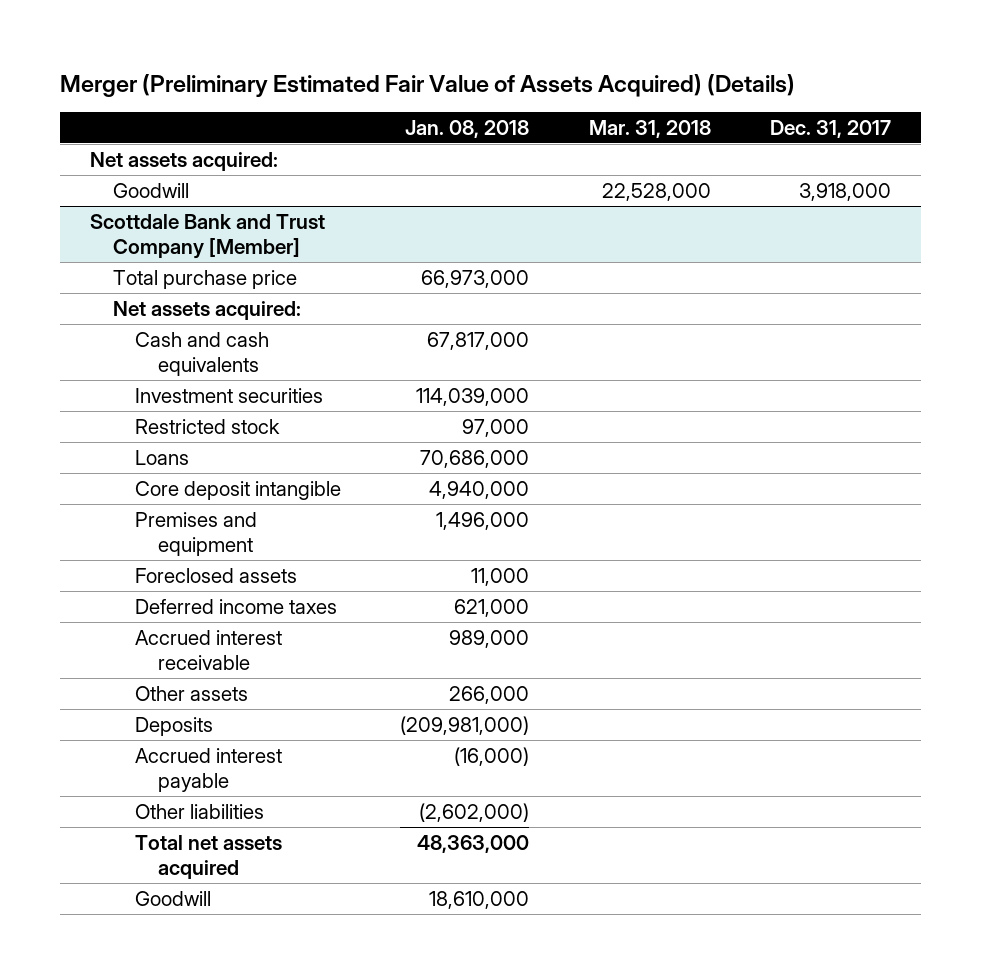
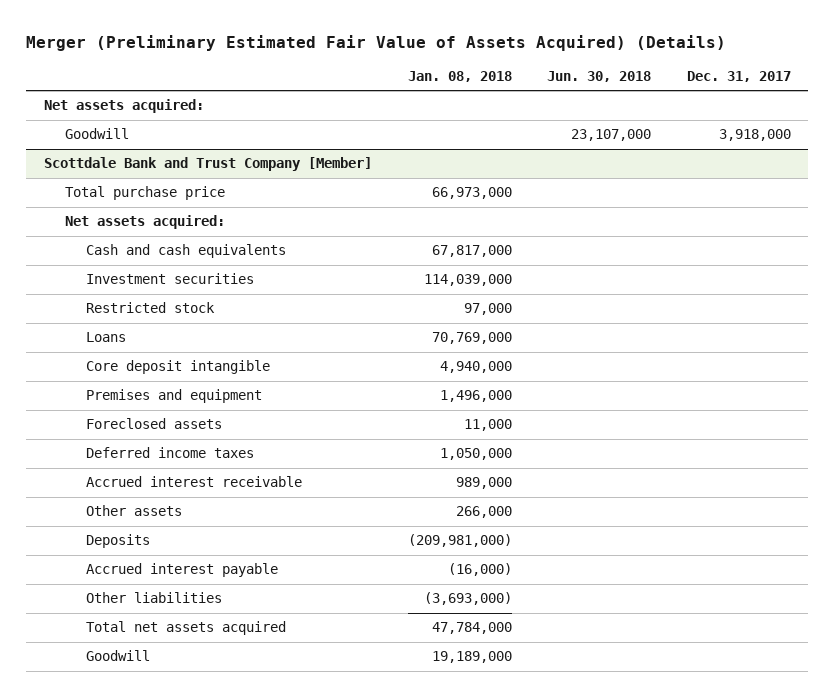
[588,119,711,138] Mar. 31, 2018 -> none
none -> [547,71,652,83] Jun. 30, 2018
[420,449,530,468] 70,686,000 -> [431,332,512,345] 70,769,000
[454,598,530,617] 621,000 -> [439,448,512,461] 1,050,000
[419,802,530,822] (2,602,000) -> [423,592,512,606] (3,693,000)
[417,834,530,853] 48,363,000 -> [431,622,512,635] 47,784,000
[429,890,530,909] 18,610,000 -> [431,651,512,664] 19,189,000

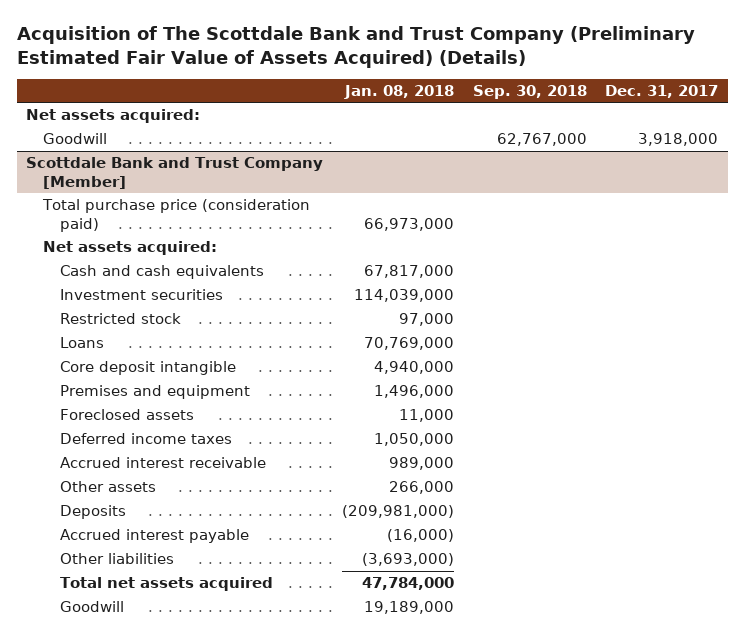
[26,34,727,51] Merger (Preliminary Estimated Fair Value of Assets Acquired) (Details) -> [16,26,695,68] Acquisition of The Scottdale Bank and Trust Company (Preliminary Estimated Fair Value of Assets Acquired) (Details)
[547,71,652,83] Jun. 30, 2018 -> none
none -> [472,85,587,100] Sep. 30, 2018
[65,186,226,201] Total purchase price -> [42,199,311,232] Total purchase price (consideration paid)

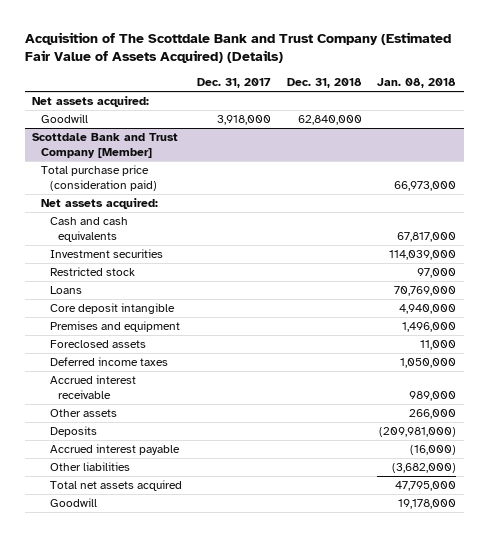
[16,26,695,68] Acquisition of The Scottdale Bank and Trust Company (Preliminary Estimated Fair Value of Assets Acquired) (Details) -> [24,31,451,64] Acquisition of The Scottdale Bank and Trust Company (Estimated Fair Value of Assets Acquired) (Details)
[472,85,587,100] Sep. 30, 2018 -> none
none -> [286,78,362,89] Dec. 31, 2018
[362,553,455,567] (3,693,000) -> [392,462,457,473] (3,682,000)
[362,577,455,591] 47,784,000 -> [395,480,457,491] 47,795,000
[364,601,455,615] 19,189,000 -> [398,498,457,509] 19,178,000

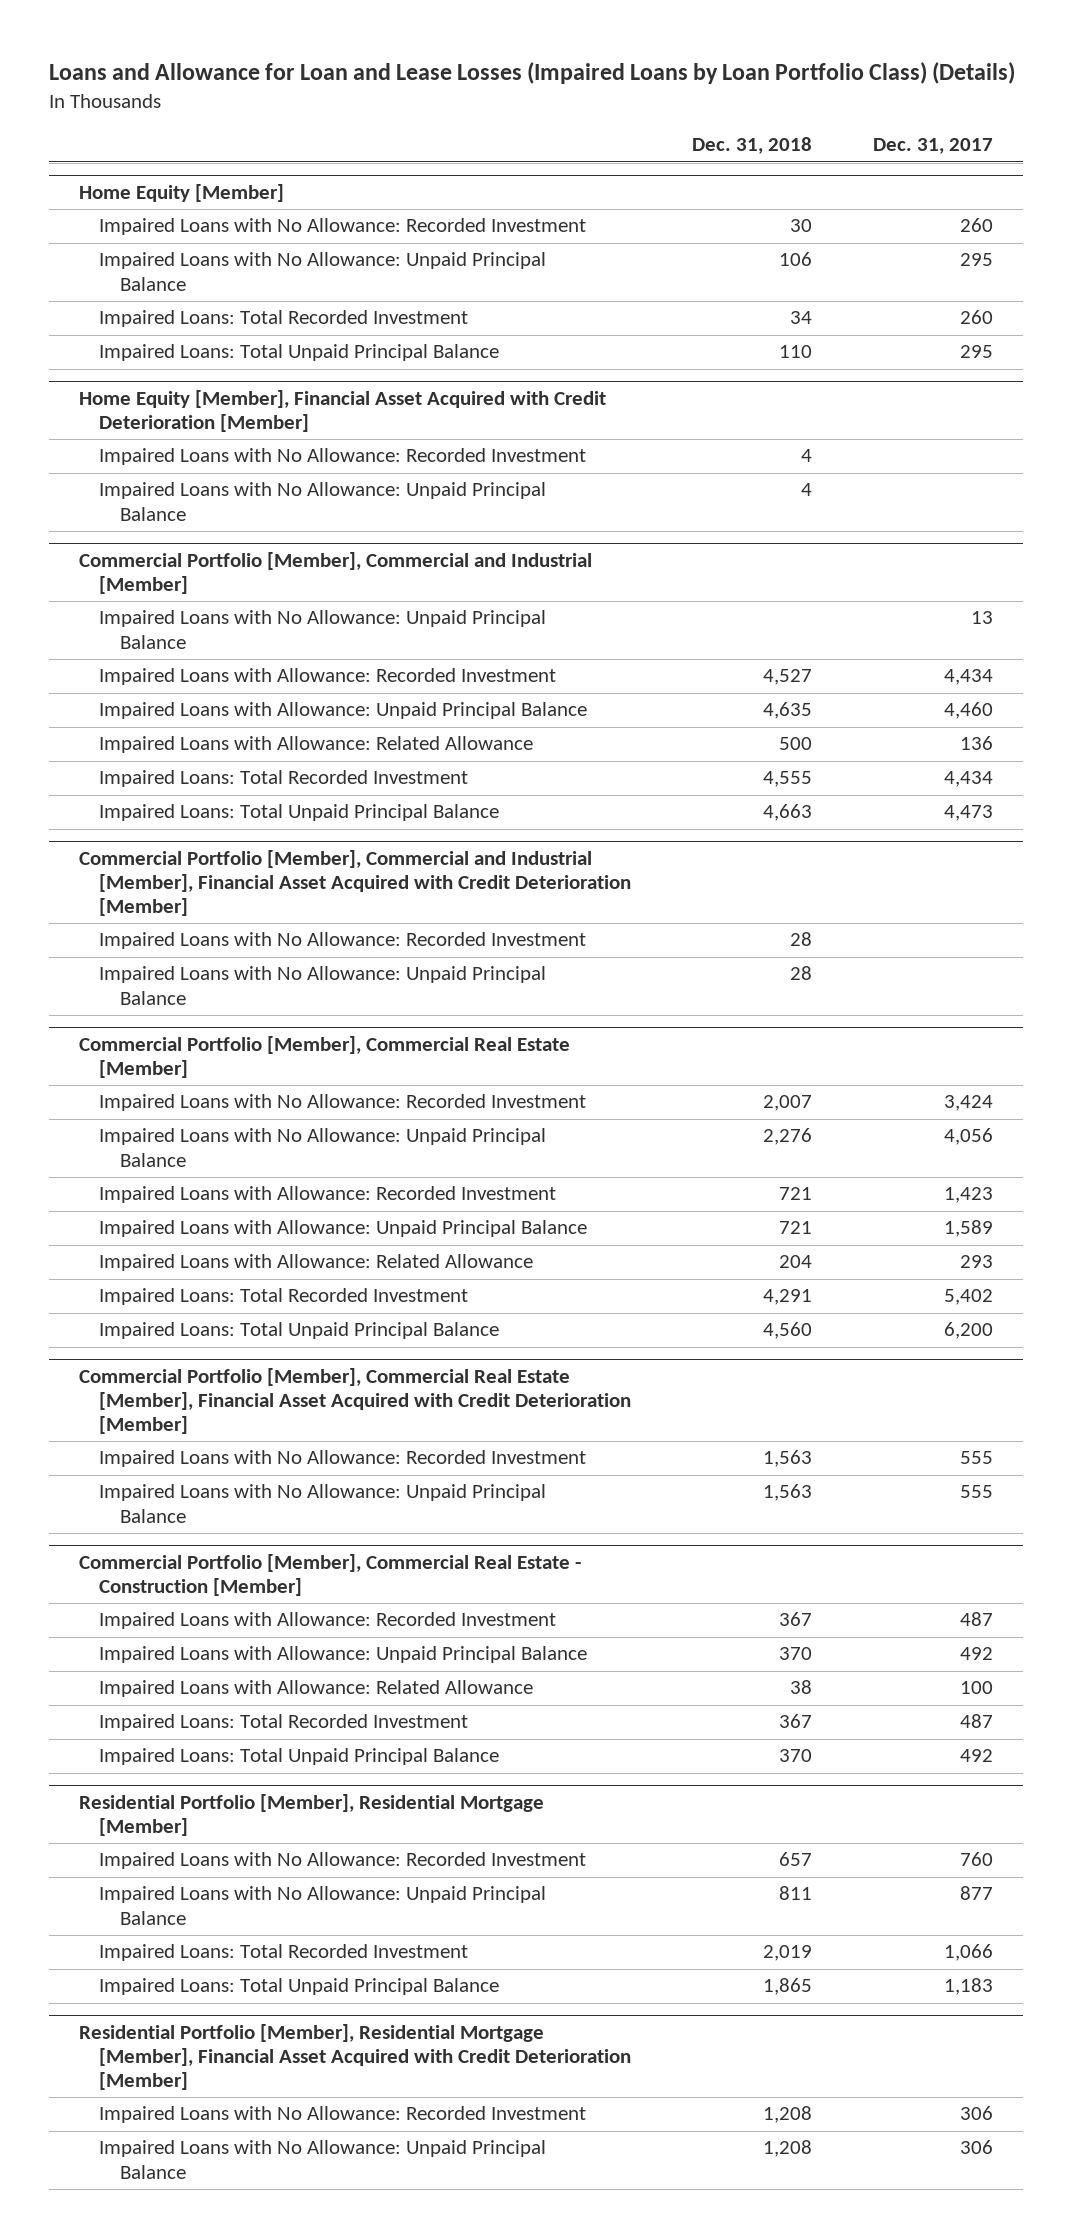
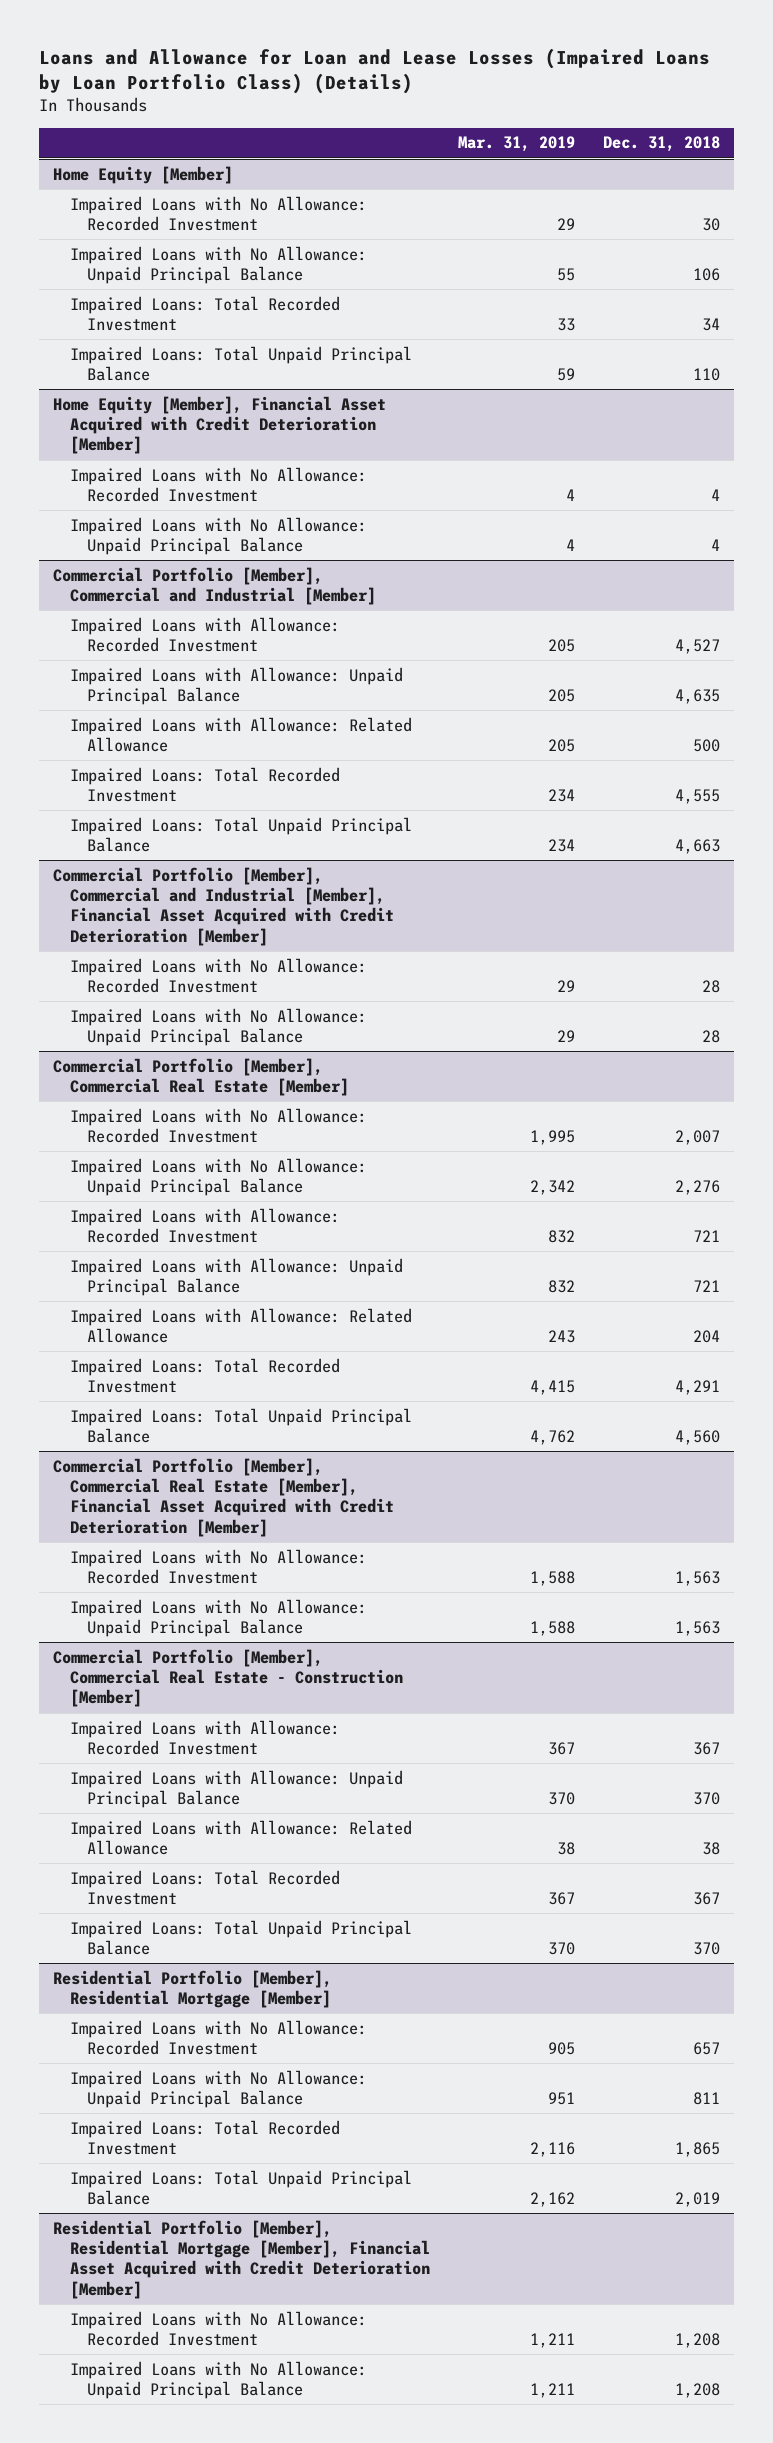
[872,138,993,155] Dec. 31, 2017 -> none
none -> [458,136,576,153] Mar. 31, 2019
[99,610,547,649] Impaired Loans with No Allowance: Unpaid Principal Balance -> none
[763,1945,813,1962] 2,019 -> [675,2142,721,2158] 1,865
[763,1978,813,1996] 1,865 -> [675,2192,721,2208] 2,019

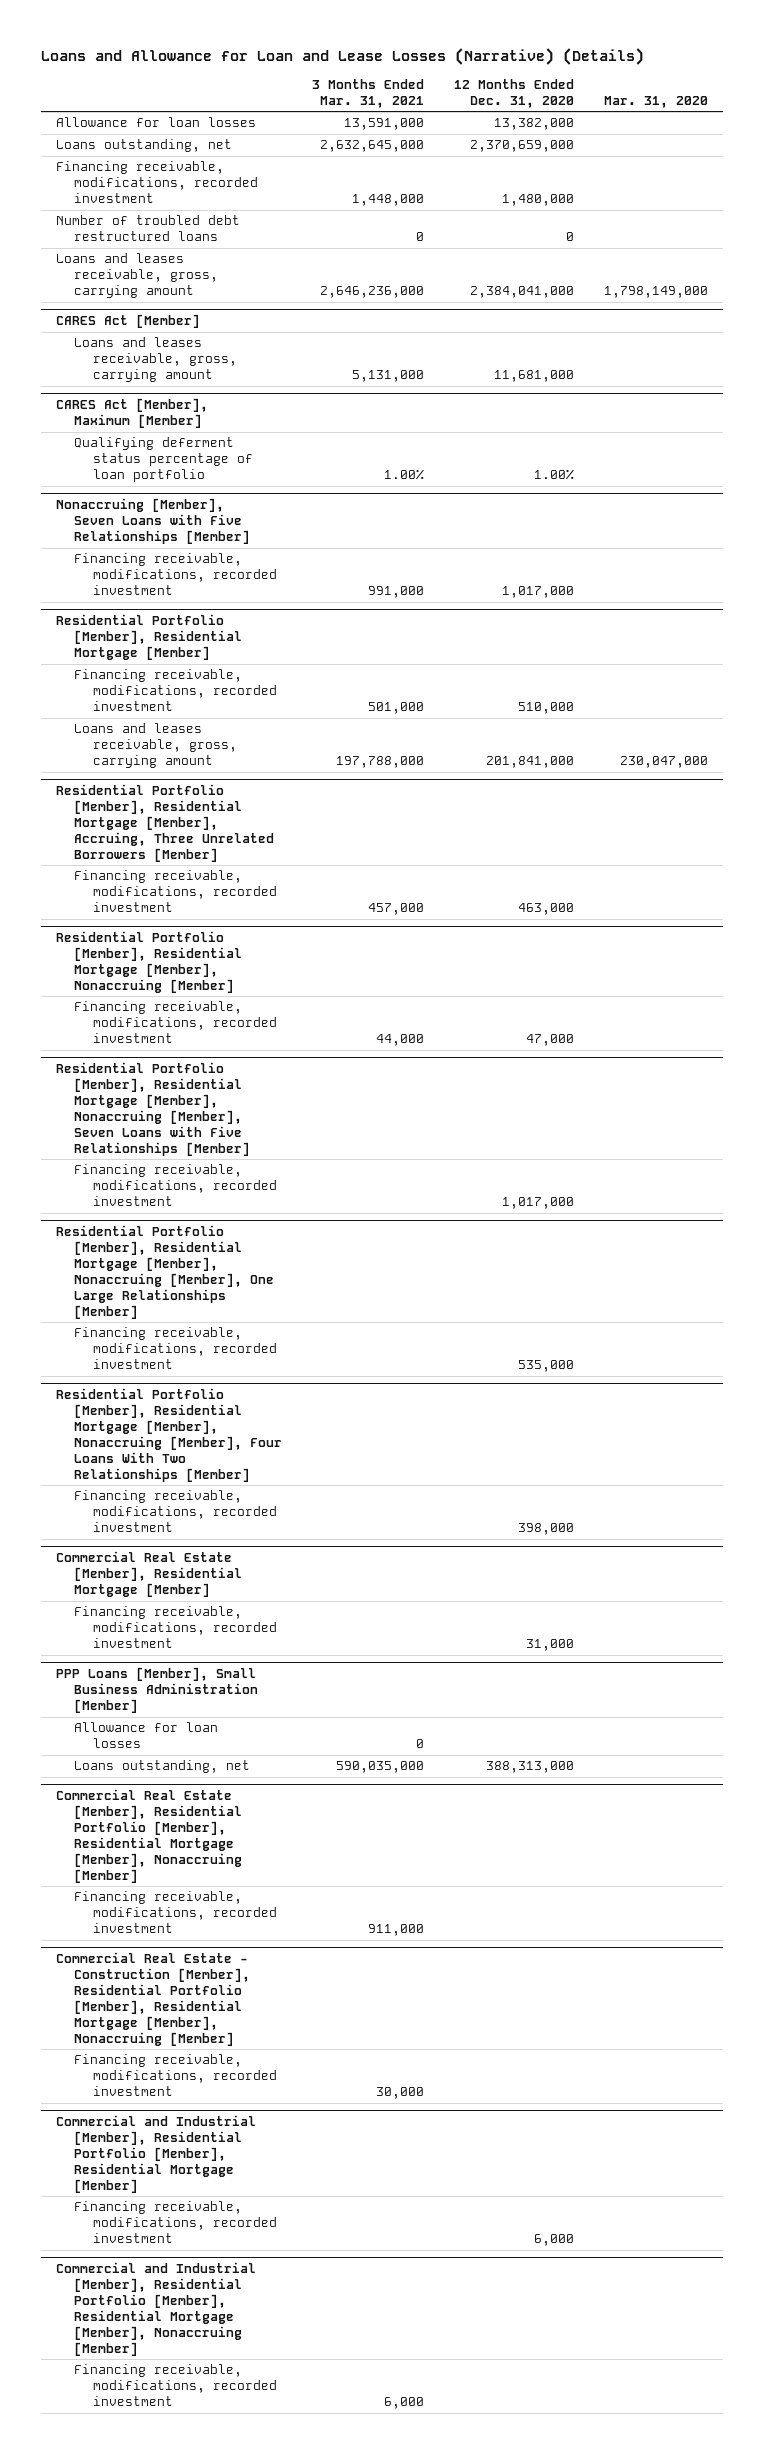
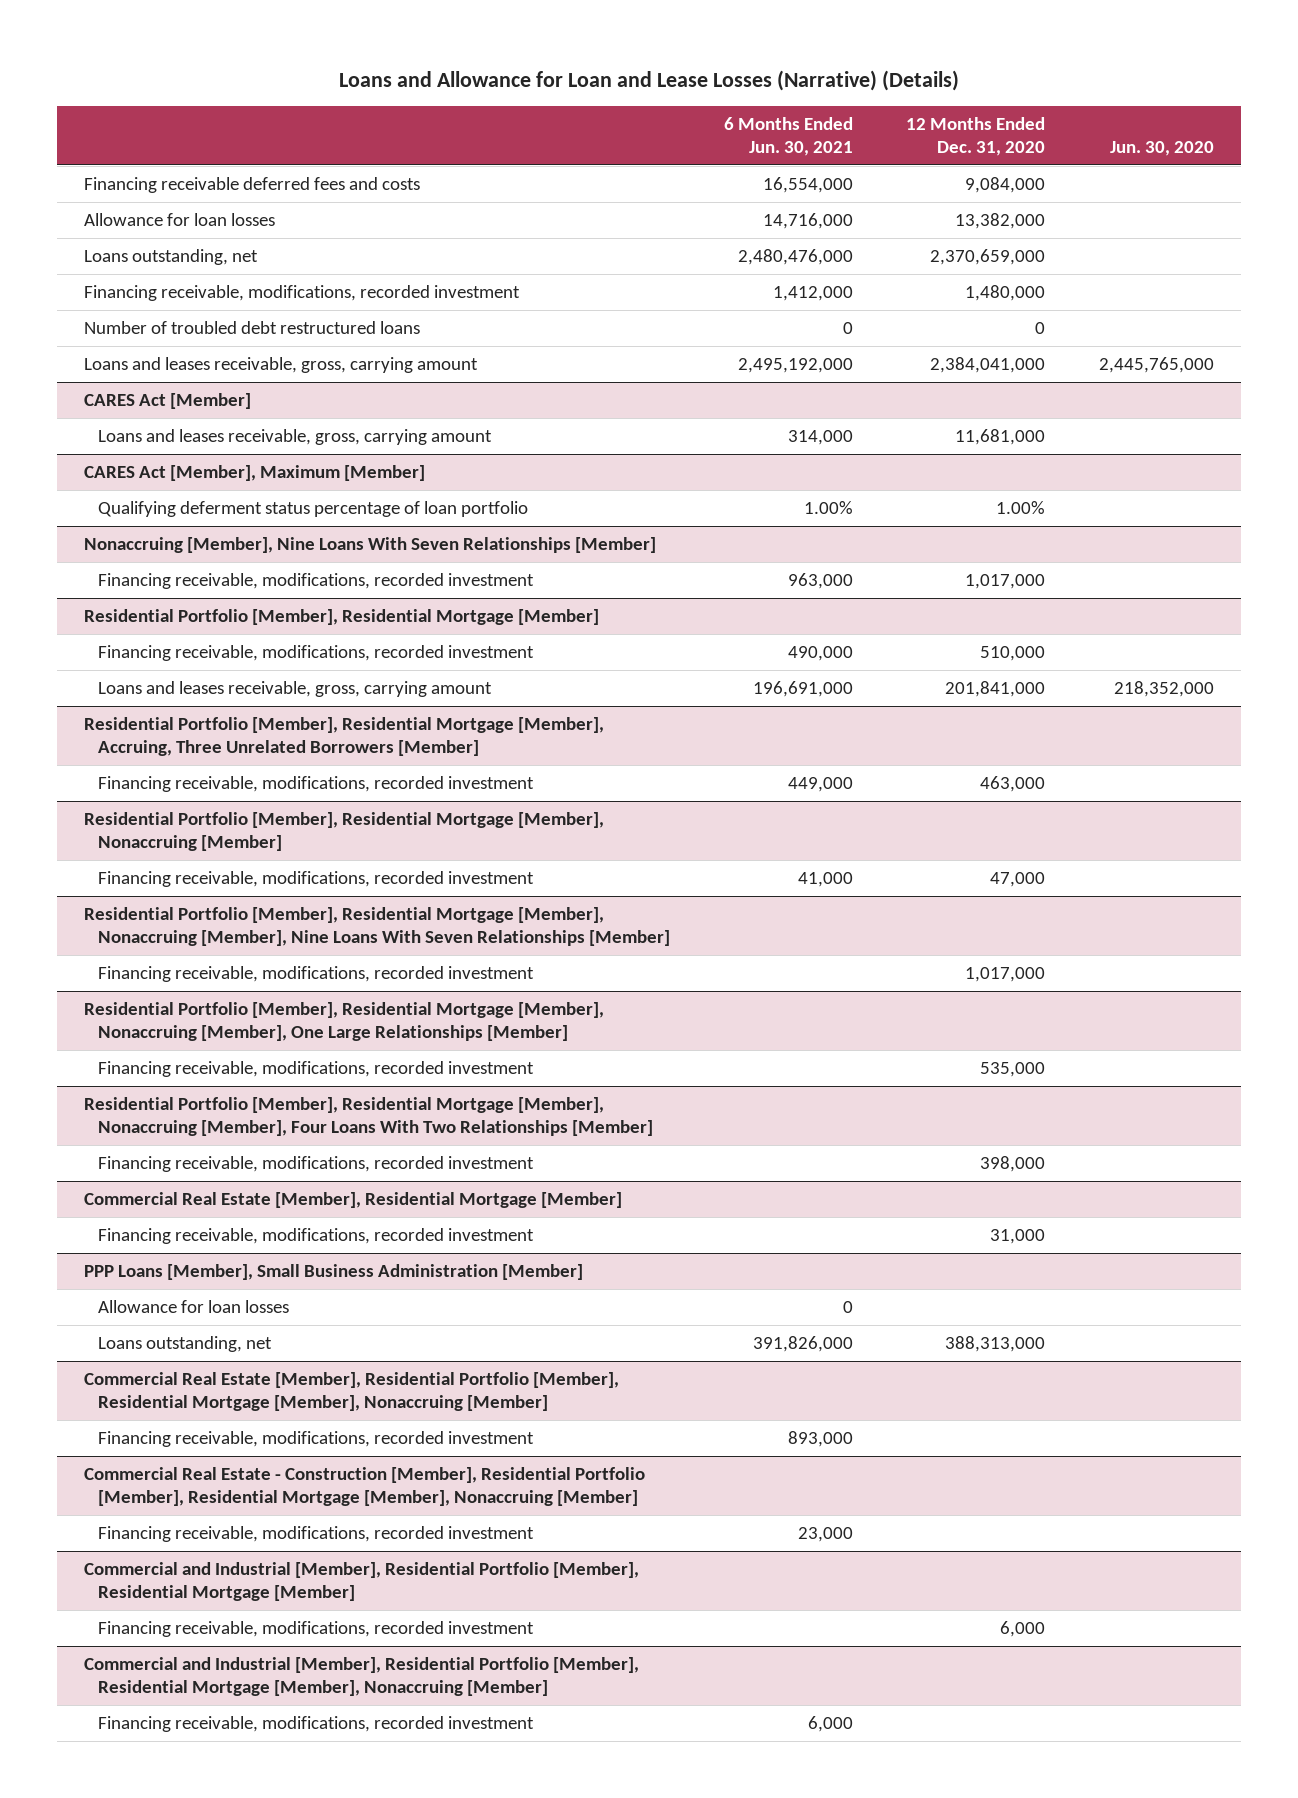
[312,78,425,108] 3 Months Ended Mar. 31, 2021 -> none
[603,95,708,108] Mar. 31, 2020 -> none
none -> [723,116,853,156] 6 Months Ended Jun. 30, 2021
none -> [1110,140,1215,156] Jun. 30, 2020
none -> [83,177,420,194] Financing receivable deferred fees and costs
[55,498,251,545] Nonaccruing [Member], Seven Loans with Five Relationships [Member] -> [83,537,656,554] Nonaccruing [Member], Nine Loans With Seven Relationships [Member]
[55,1062,251,1156] Residential Portfolio [Member], Residential Mortgage [Member], Nonaccruing [Member], Seven Loans with Five Relationships [Member] -> [83,907,670,947] Residential Portfolio [Member], Residential Mortgage [Member], Nonaccruing [Member], Nine Loans With Seven Relationships [Member]

